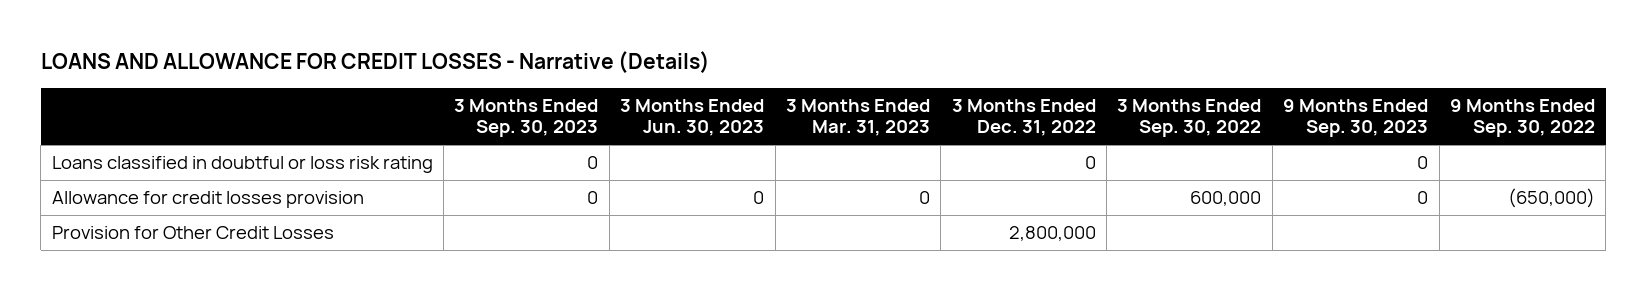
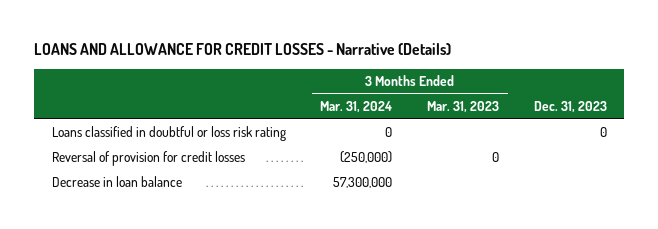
[454,98,599,138] 3 Months Ended Sep. 30, 2023 -> none
[620,98,765,137] 3 Months Ended Jun. 30, 2023 -> none
[951,98,1096,137] 3 Months Ended Dec. 31, 2022 -> none
[1117,98,1262,138] 3 Months Ended Sep. 30, 2022 -> none
[1283,98,1429,138] 9 Months Ended Sep. 30, 2023 -> none
[1449,98,1595,138] 9 Months Ended Sep. 30, 2022 -> none
none -> [320,101,393,114] Mar. 31, 2024
none -> [533,101,607,114] Dec. 31, 2023
[51,226,334,240] Provision for Other Credit Losses -> none
[51,191,364,209] Allowance for credit losses provision -> [51,151,245,167] Reversal of provision for credit losses
none -> [51,176,182,188] Decrease in loan balance

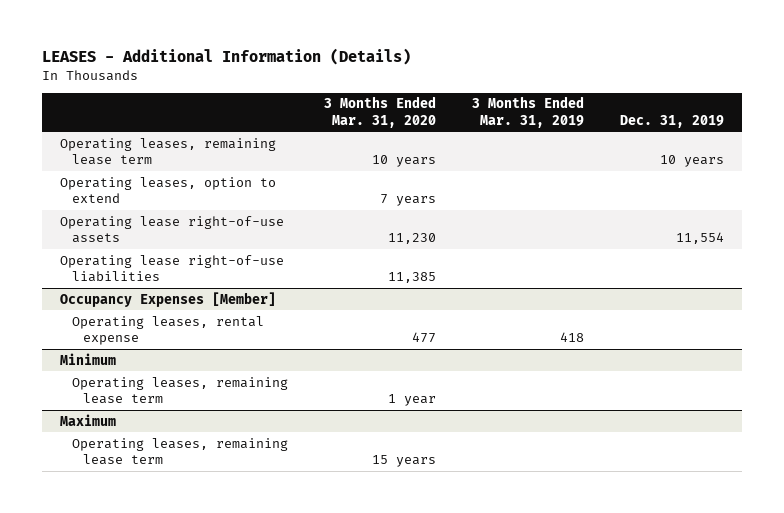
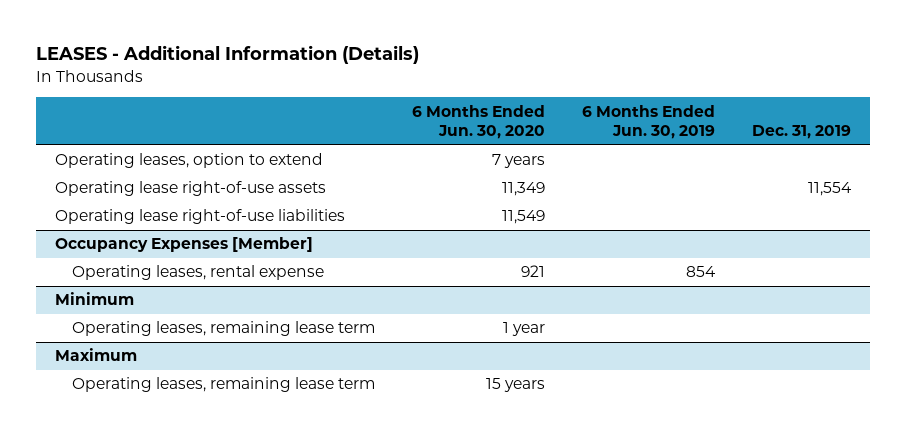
[323,96,436,128] 3 Months Ended Mar. 31, 2020 -> none
[471,96,584,128] 3 Months Ended Mar. 31, 2019 -> none
none -> [411,104,545,140] 6 Months Ended Jun. 30, 2020
none -> [582,104,716,140] 6 Months Ended Jun. 30, 2019
[60,137,277,166] Operating leases, remaining lease term -> none

